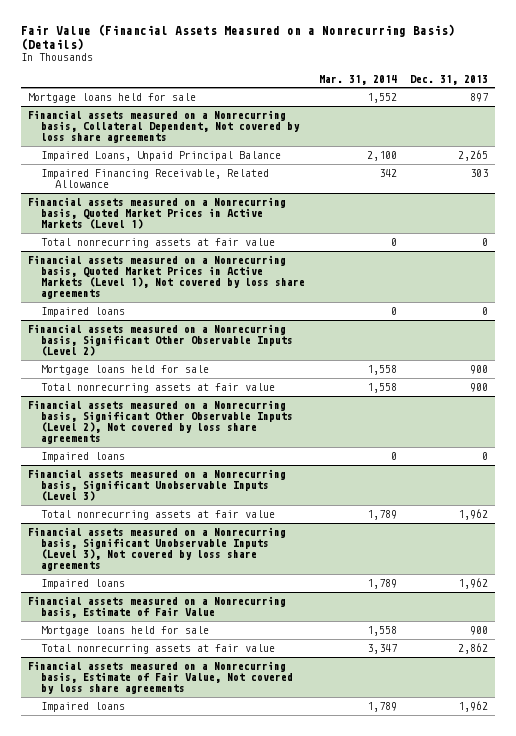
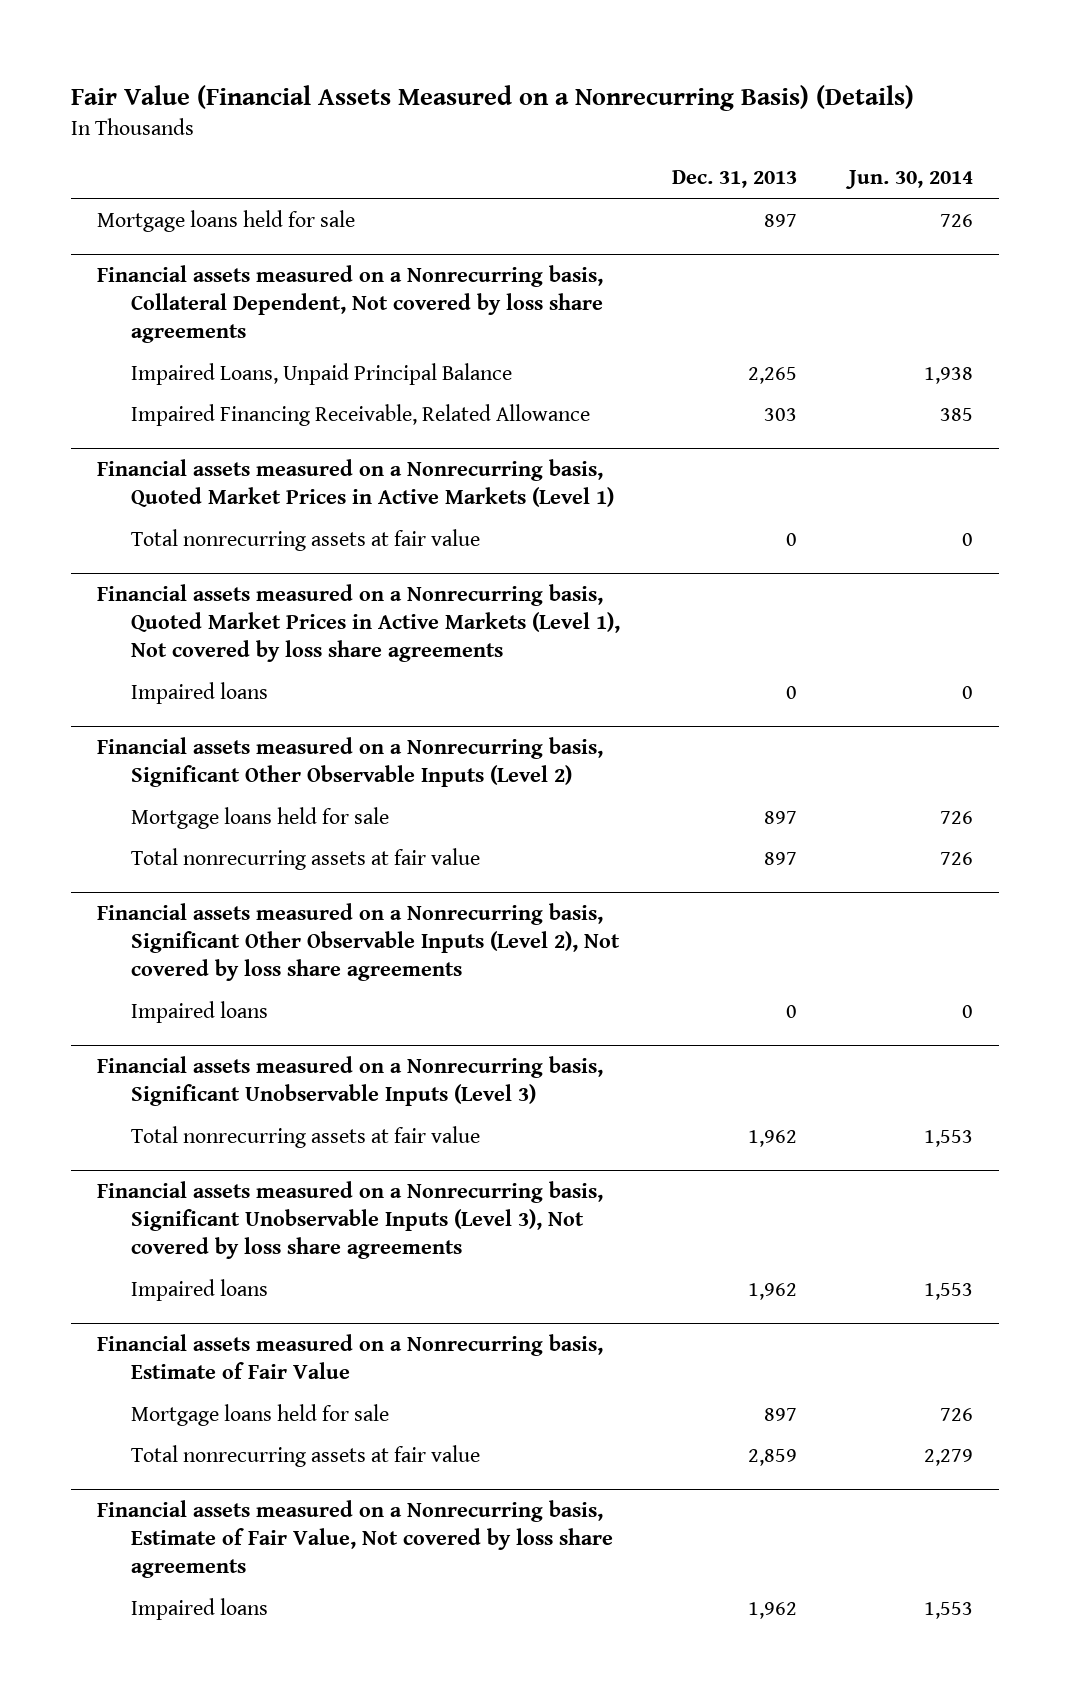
[318,74,397,85] Mar. 31, 2014 -> none
none -> [844,170,973,190] Jun. 30, 2014
[470,365,489,375] 900 -> [763,810,797,824] 897
[470,383,489,393] 900 -> [763,851,797,865] 897
[470,626,489,636] 900 -> [763,1407,797,1421] 897
[458,643,489,655] 2,862 -> [747,1448,797,1466] 2,859

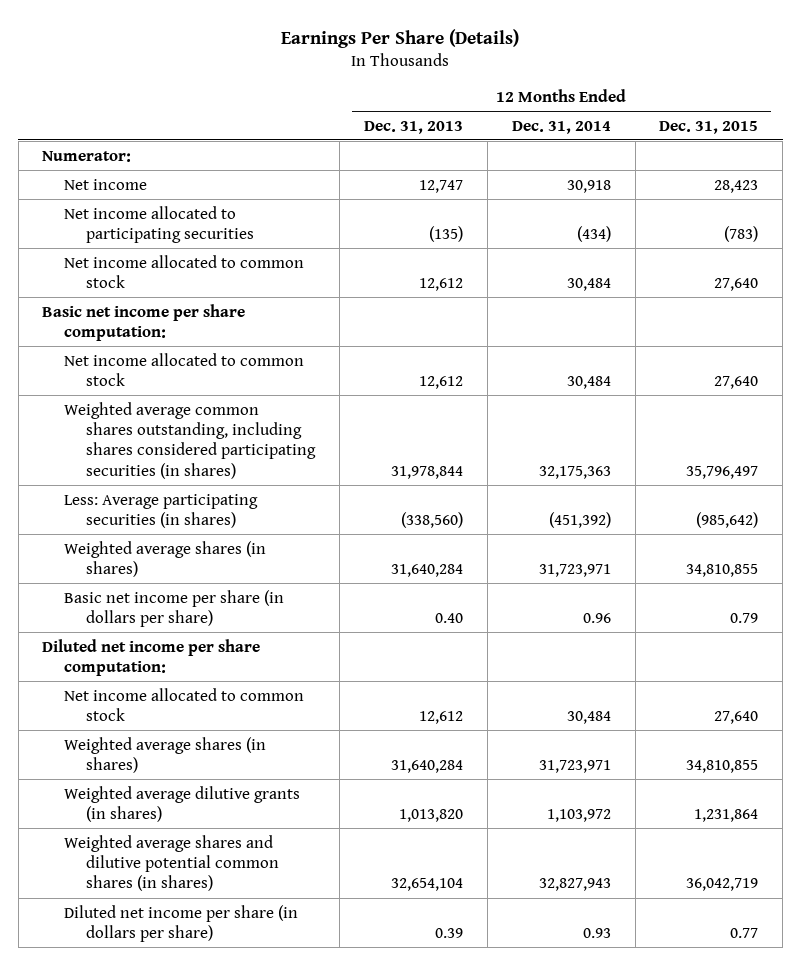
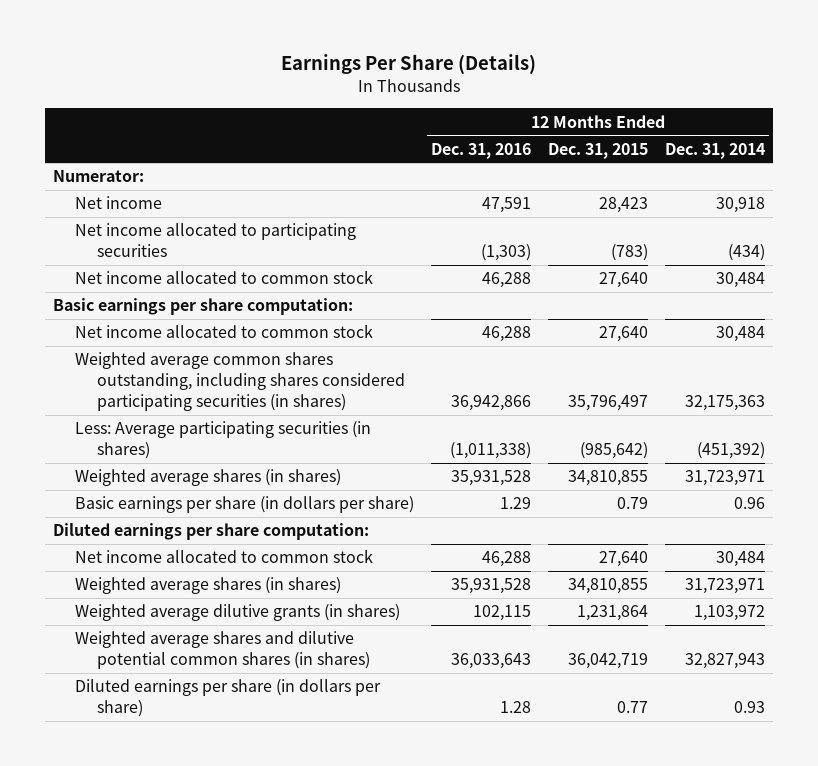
[363,120,463,134] Dec. 31, 2013 -> none
none -> [431,142,532,159] Dec. 31, 2016
[42,303,246,341] Basic net income per share computation: -> [53,298,354,316] Basic earnings per share computation:
[64,589,285,627] Basic net income per share (in dollars per share) -> [75,496,415,514] Basic earnings per share (in dollars per share)
[42,638,261,676] Diluted net income per share computation: -> [53,523,370,541] Diluted earnings per share computation:
[64,904,299,942] Diluted net income per share (in dollars per share) -> [75,679,382,718] Diluted earnings per share (in dollars per share)

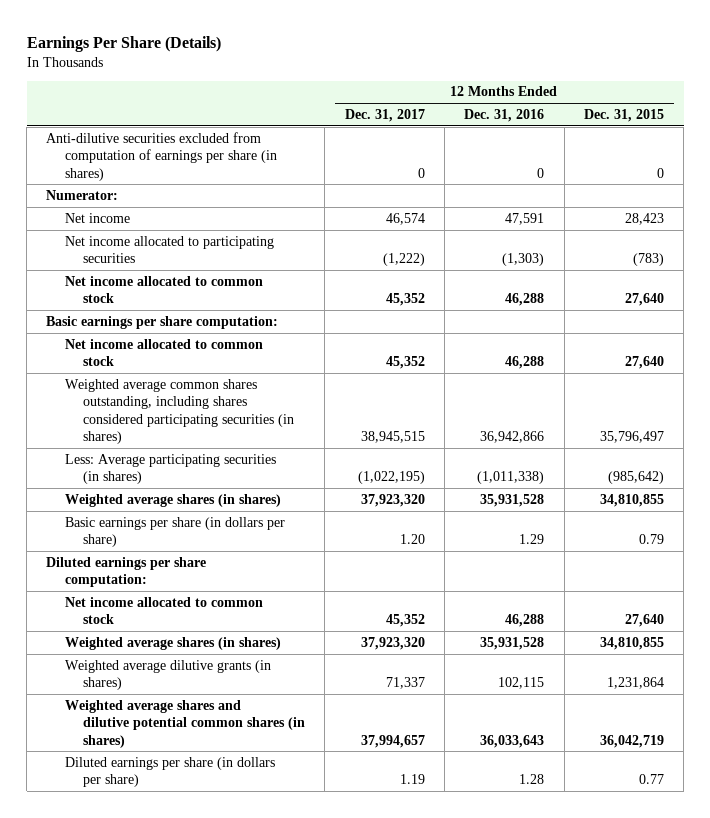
[664,142,765,159] Dec. 31, 2014 -> none
none -> [344,109,425,123] Dec. 31, 2017
none -> [46,131,277,181] Anti-dilutive securities excluded from computation of earnings per share (in shares)

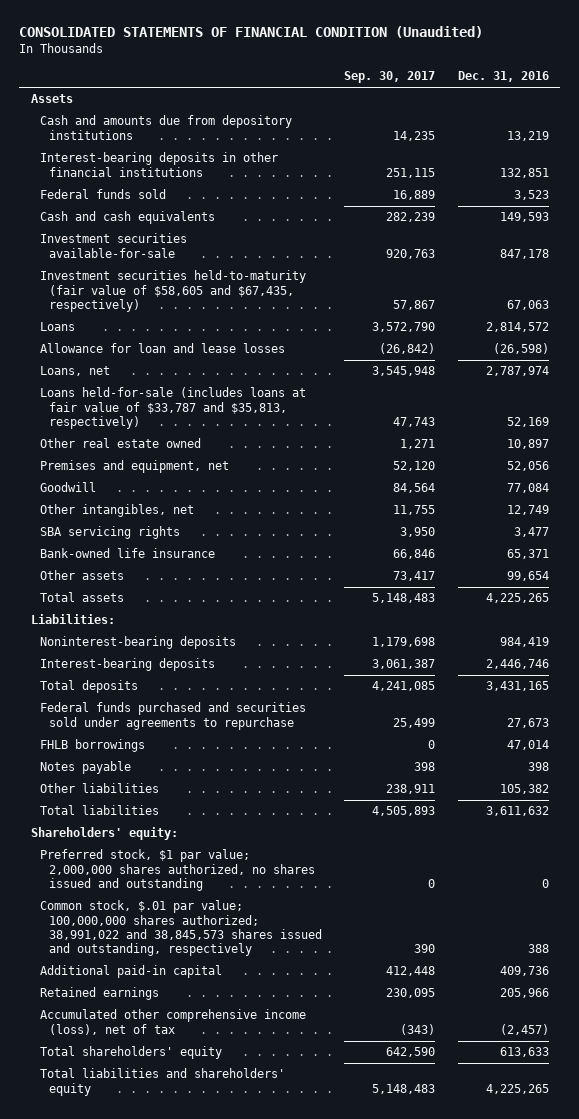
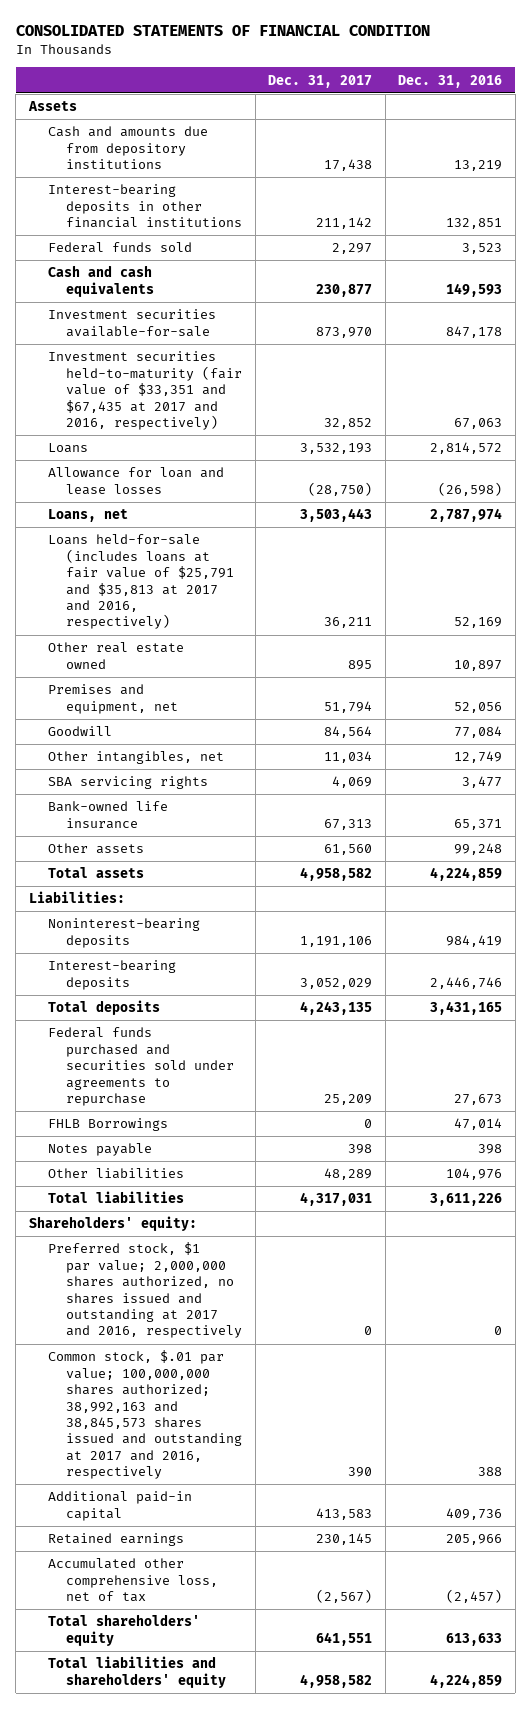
[19,26,484,39] CONSOLIDATED STATEMENTS OF FINANCIAL CONDITION (Unaudited) -> [15,25,430,37] CONSOLIDATED STATEMENTS OF FINANCIAL CONDITION
[344,71,436,84] Sep. 30, 2017 -> none
none -> [268,74,373,88] Dec. 31, 2017
[39,270,306,312] Investment securities held-to-maturity (fair value of $58,605 and $67,435, respectively) -> [47,351,243,431] Investment securities held-to-maturity (fair value of $33,351 and $67,435 at 2017 and 2016, respectively)
[39,387,306,429] Loans held-for-sale (includes loans at fair value of $33,787 and $35,813, respectively) -> [47,534,235,630] Loans held-for-sale (includes loans at fair value of $25,791 and $35,813 at 2017 and 2016, respectively)
[506,571,549,582] 99,654 -> [454,843,503,856] 99,248
[485,593,549,604] 4,225,265 -> [430,867,503,882] 4,224,859
[39,739,145,753] FHLB borrowings -> [47,1118,168,1132] FHLB Borrowings
[499,784,549,795] 105,382 -> [446,1168,503,1181] 104,976
[485,806,549,817] 3,611,632 -> [430,1193,503,1207] 3,611,226
[39,849,315,891] Preferred stock, $1 par value; 2,000,000 shares authorized, no shares issued and outstanding -> [47,1242,243,1339] Preferred stock, $1 par value; 2,000,000 shares authorized, no shares issued and outstanding at 2017 and 2016, respectively
[39,900,322,957] Common stock, $.01 par value; 100,000,000 shares authorized; 38,991,022 and 38,845,573 shares issued and outstanding, respectively -> [47,1350,243,1480] Common stock, $.01 par value; 100,000,000 shares authorized; 38,992,163 and 38,845,573 shares issued and outstanding at 2017 and 2016, respectively
[39,1009,306,1035] Accumulated other comprehensive income (loss), net of tax -> [47,1558,219,1603] Accumulated other comprehensive loss, net of tax
[485,1083,549,1094] 4,225,265 -> [430,1673,503,1688] 4,224,859

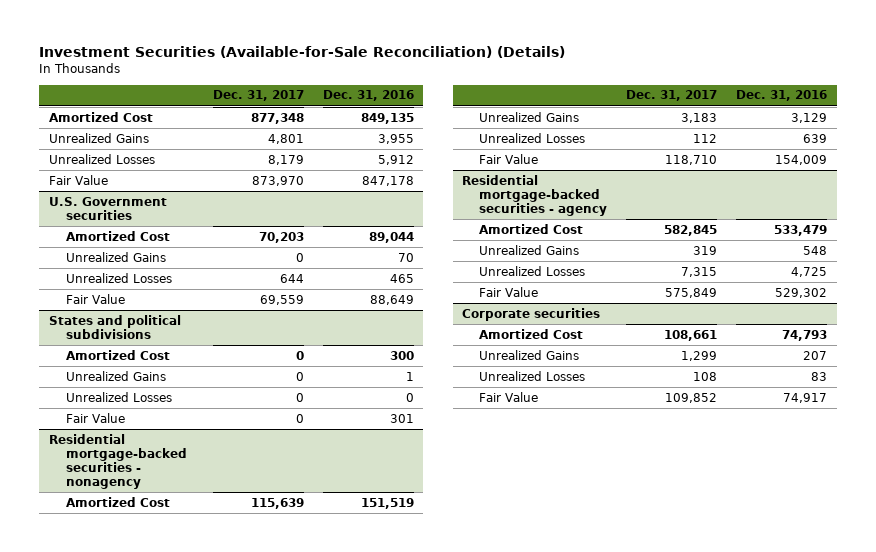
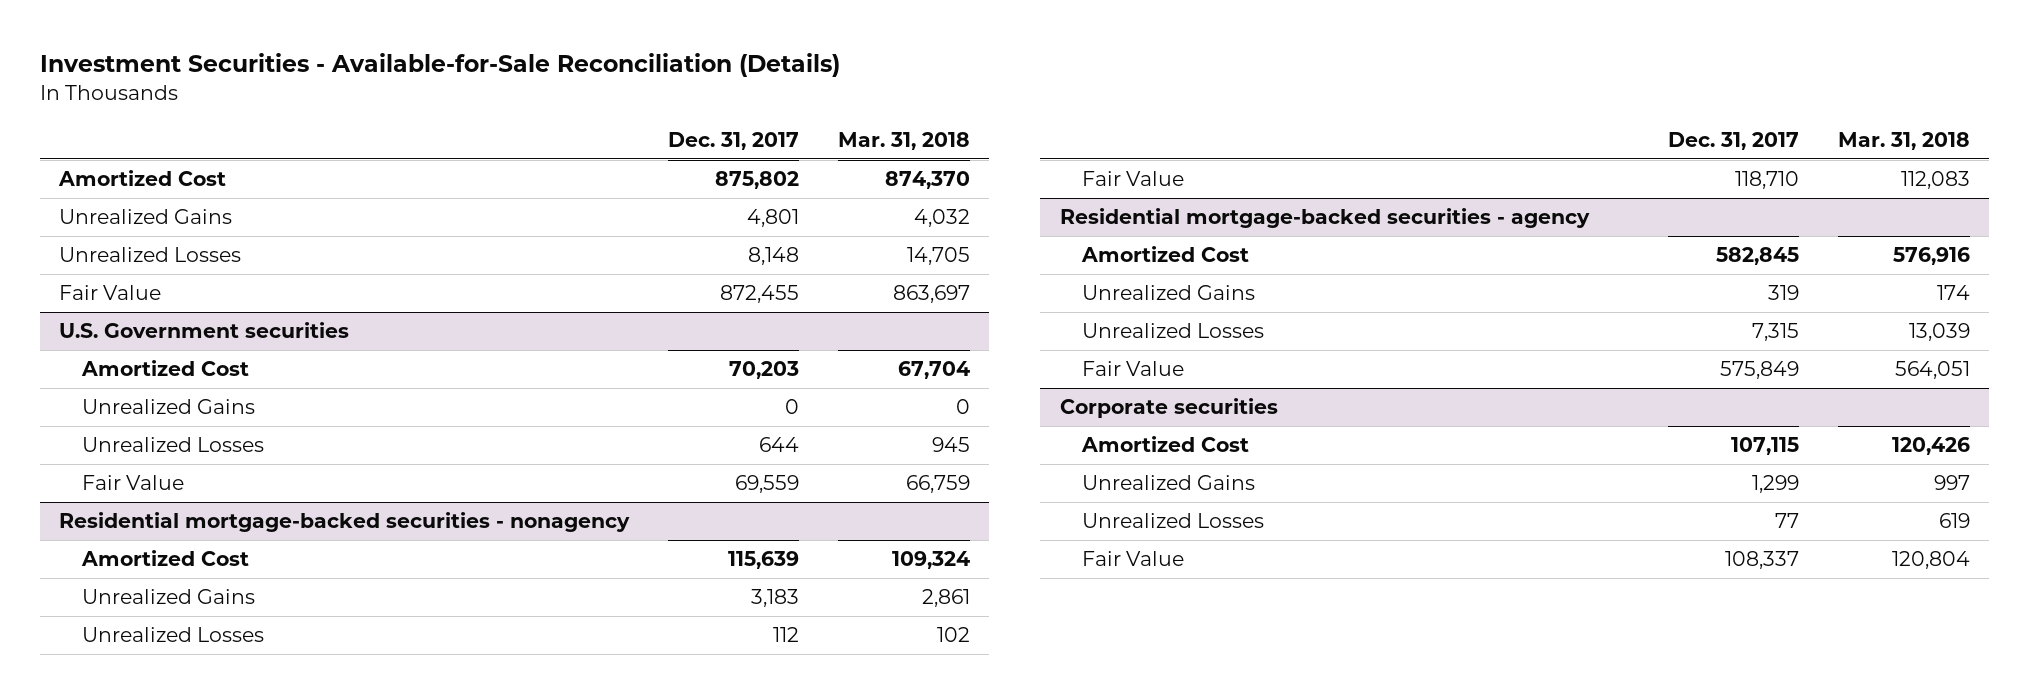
[39,46,566,59] Investment Securities (Available-for-Sale Reconciliation) (Details) -> [40,53,841,78] Investment Securities - Available-for-Sale Reconciliation (Details)
[322,90,414,102] Dec. 31, 2016 -> none
none -> [837,131,970,150] Mar. 31, 2018
[250,112,304,124] 877,348 -> [715,171,800,190] 875,802
[267,154,304,165] 8,179 -> [748,247,800,266] 8,148
[251,175,304,186] 873,970 -> [720,285,800,304] 872,455
[48,314,181,339] States and political subdivisions -> none
[65,349,170,360] Amortized Cost -> none
[65,370,166,381] Unrealized Gains -> none
[65,391,172,402] Unrealized Losses -> none
[65,412,125,423] Fair Value -> none
[664,329,718,341] 108,661 -> [1731,437,1800,456] 107,115
[693,371,718,381] 108 -> [1775,513,1800,529] 77
[665,392,718,403] 109,852 -> [1725,551,1800,570] 108,337

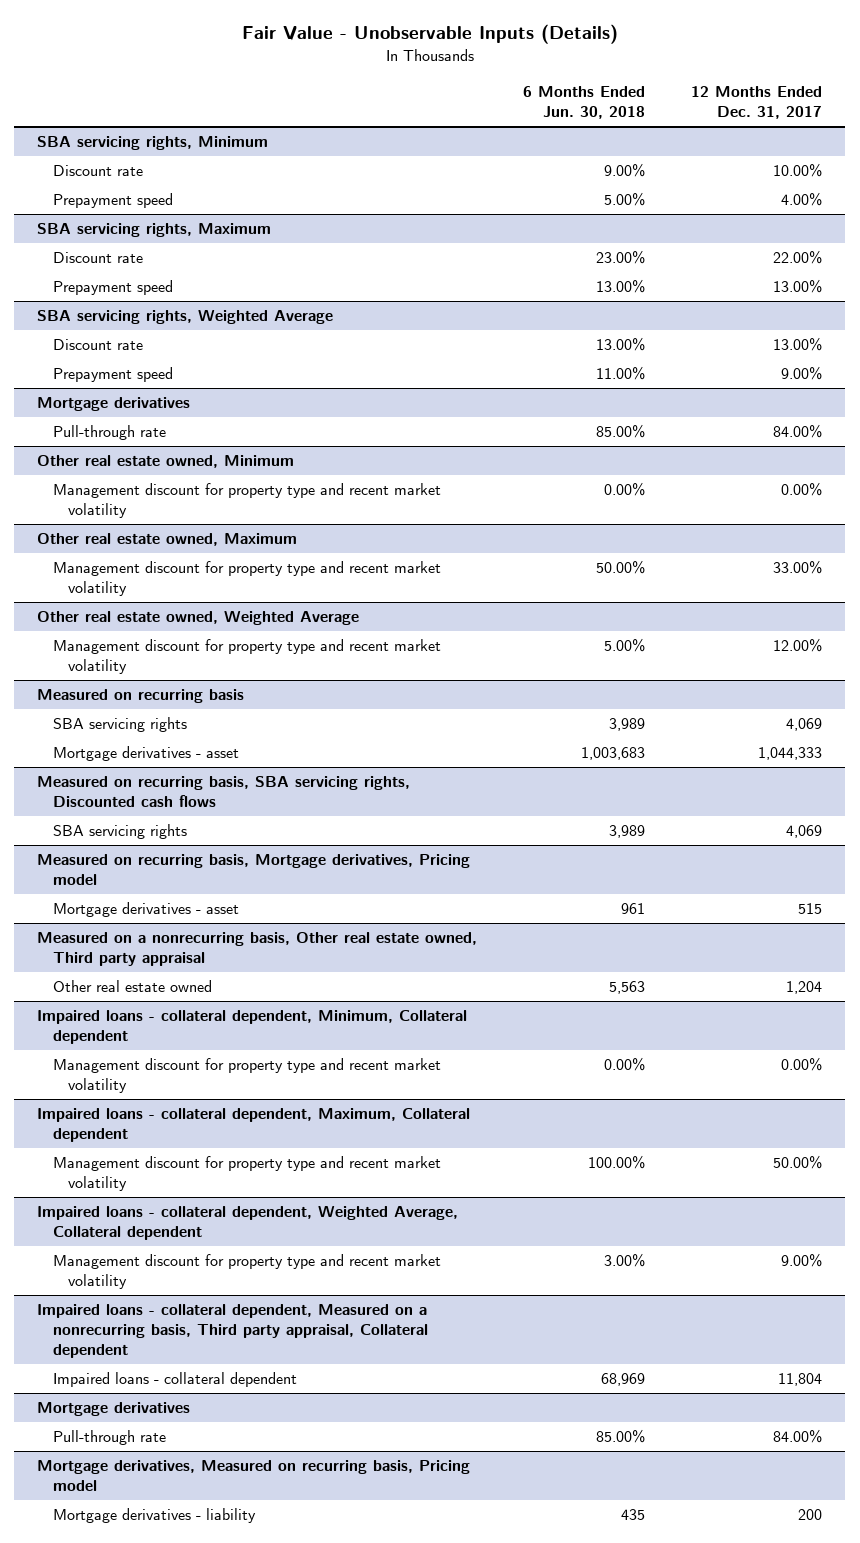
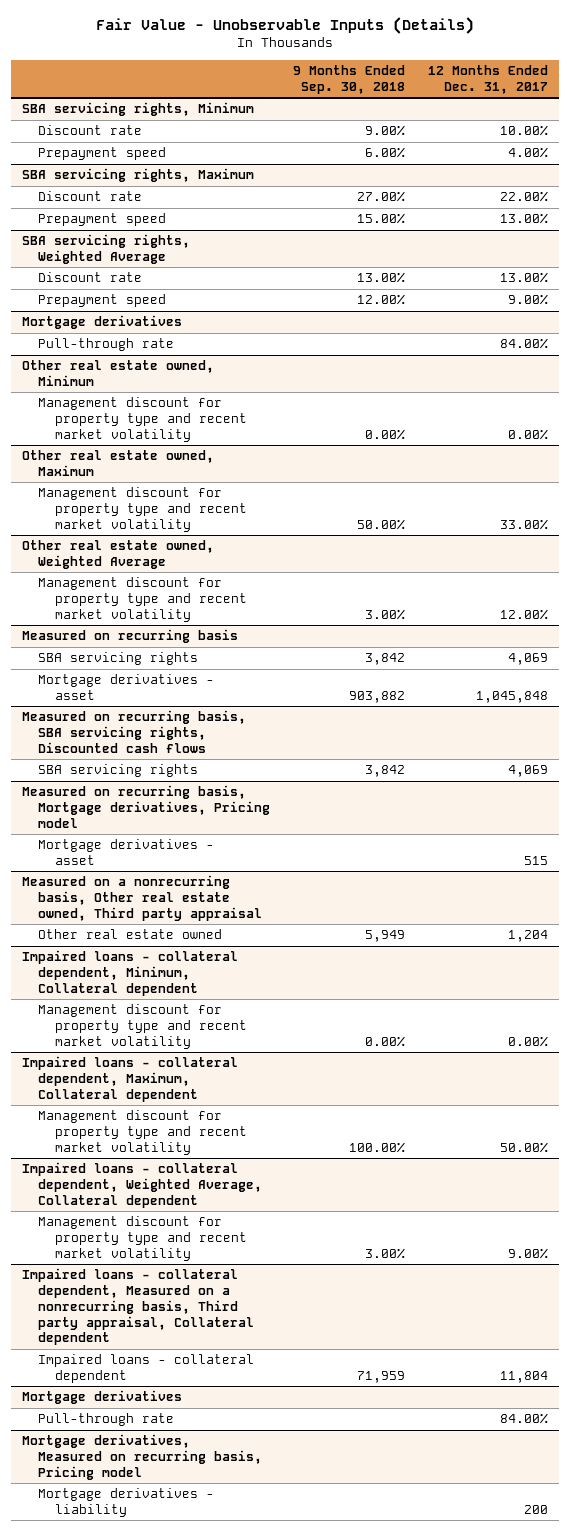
[523,86,646,120] 6 Months Ended Jun. 30, 2018 -> none
none -> [293,65,406,94] 9 Months Ended Sep. 30, 2018
[758,747,823,761] 1,044,333 -> [475,691,548,704] 1,045,848

